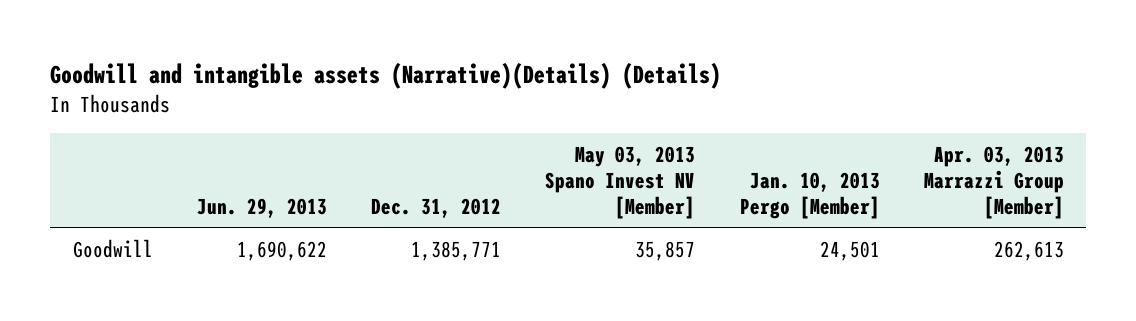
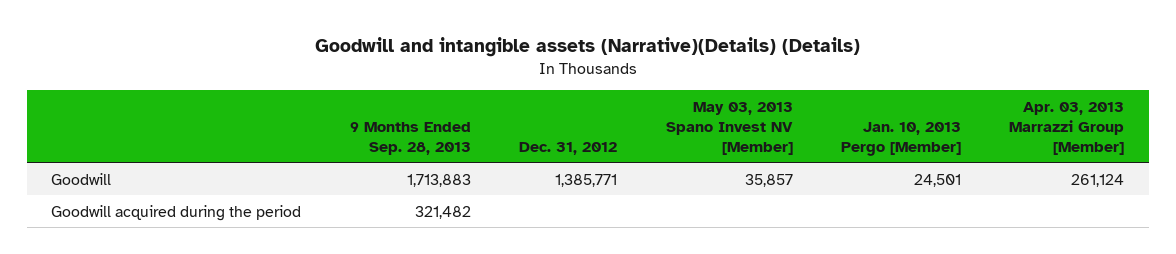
[196,198,327,219] Jun. 29, 2013 -> none
none -> [349,121,471,155] 9 Months Ended Sep. 28, 2013
[993,241,1064,262] 262,613 -> [1071,173,1125,187] 261,124
none -> [51,204,302,221] Goodwill acquired during the period

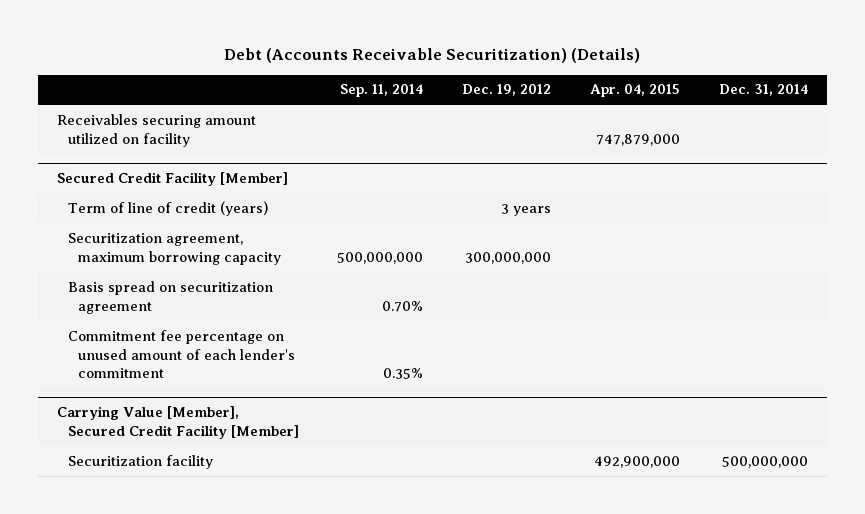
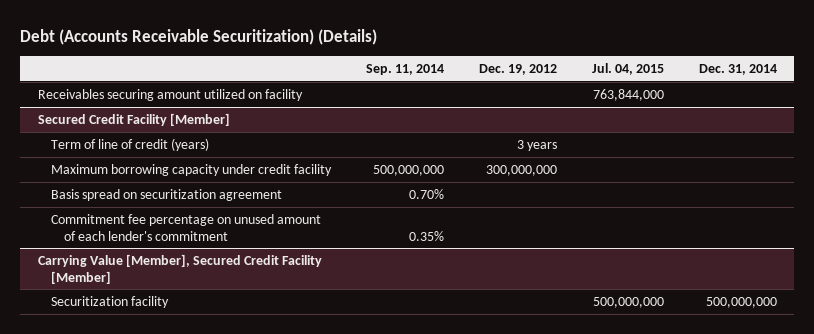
[589,84,680,98] Apr. 04, 2015 -> none
none -> [591,63,664,76] Jul. 04, 2015
[67,232,281,265] Securitization agreement, maximum borrowing capacity -> [50,163,332,176] Maximum borrowing capacity under credit facility

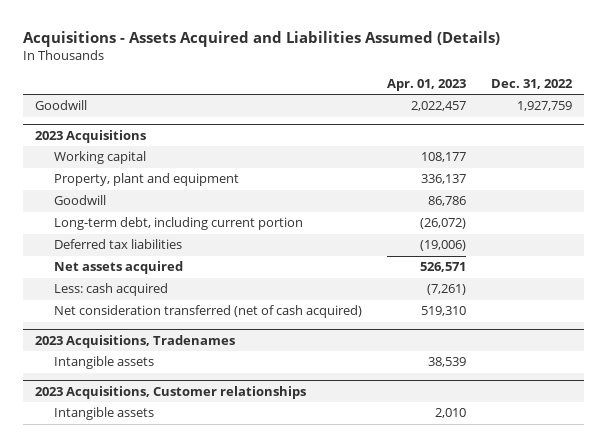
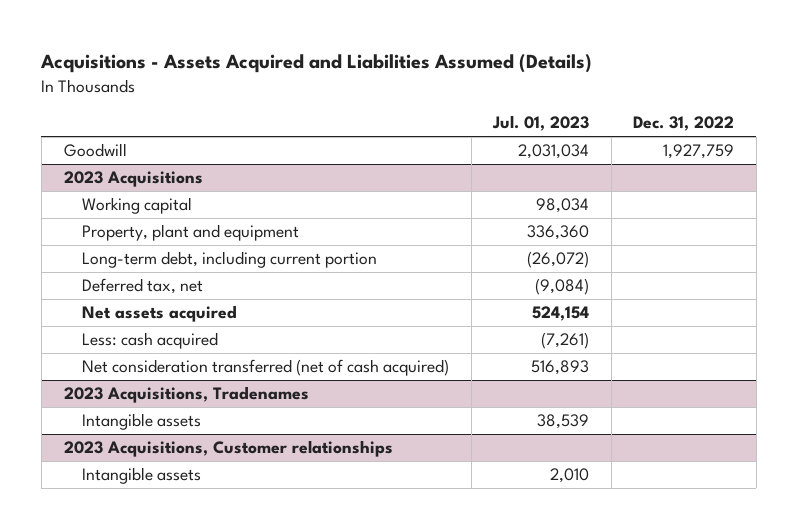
[387,78,467,91] Apr. 01, 2023 -> none
none -> [492,115,590,132] Jul. 01, 2023
[54,195,107,206] Goodwill -> none
[54,239,183,250] Deferred tax liabilities -> [81,278,203,295] Deferred tax, net

